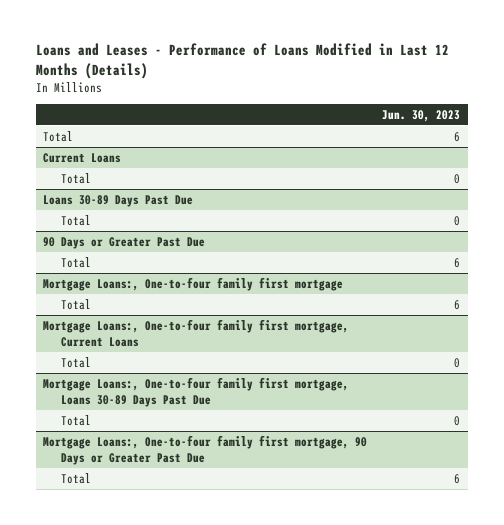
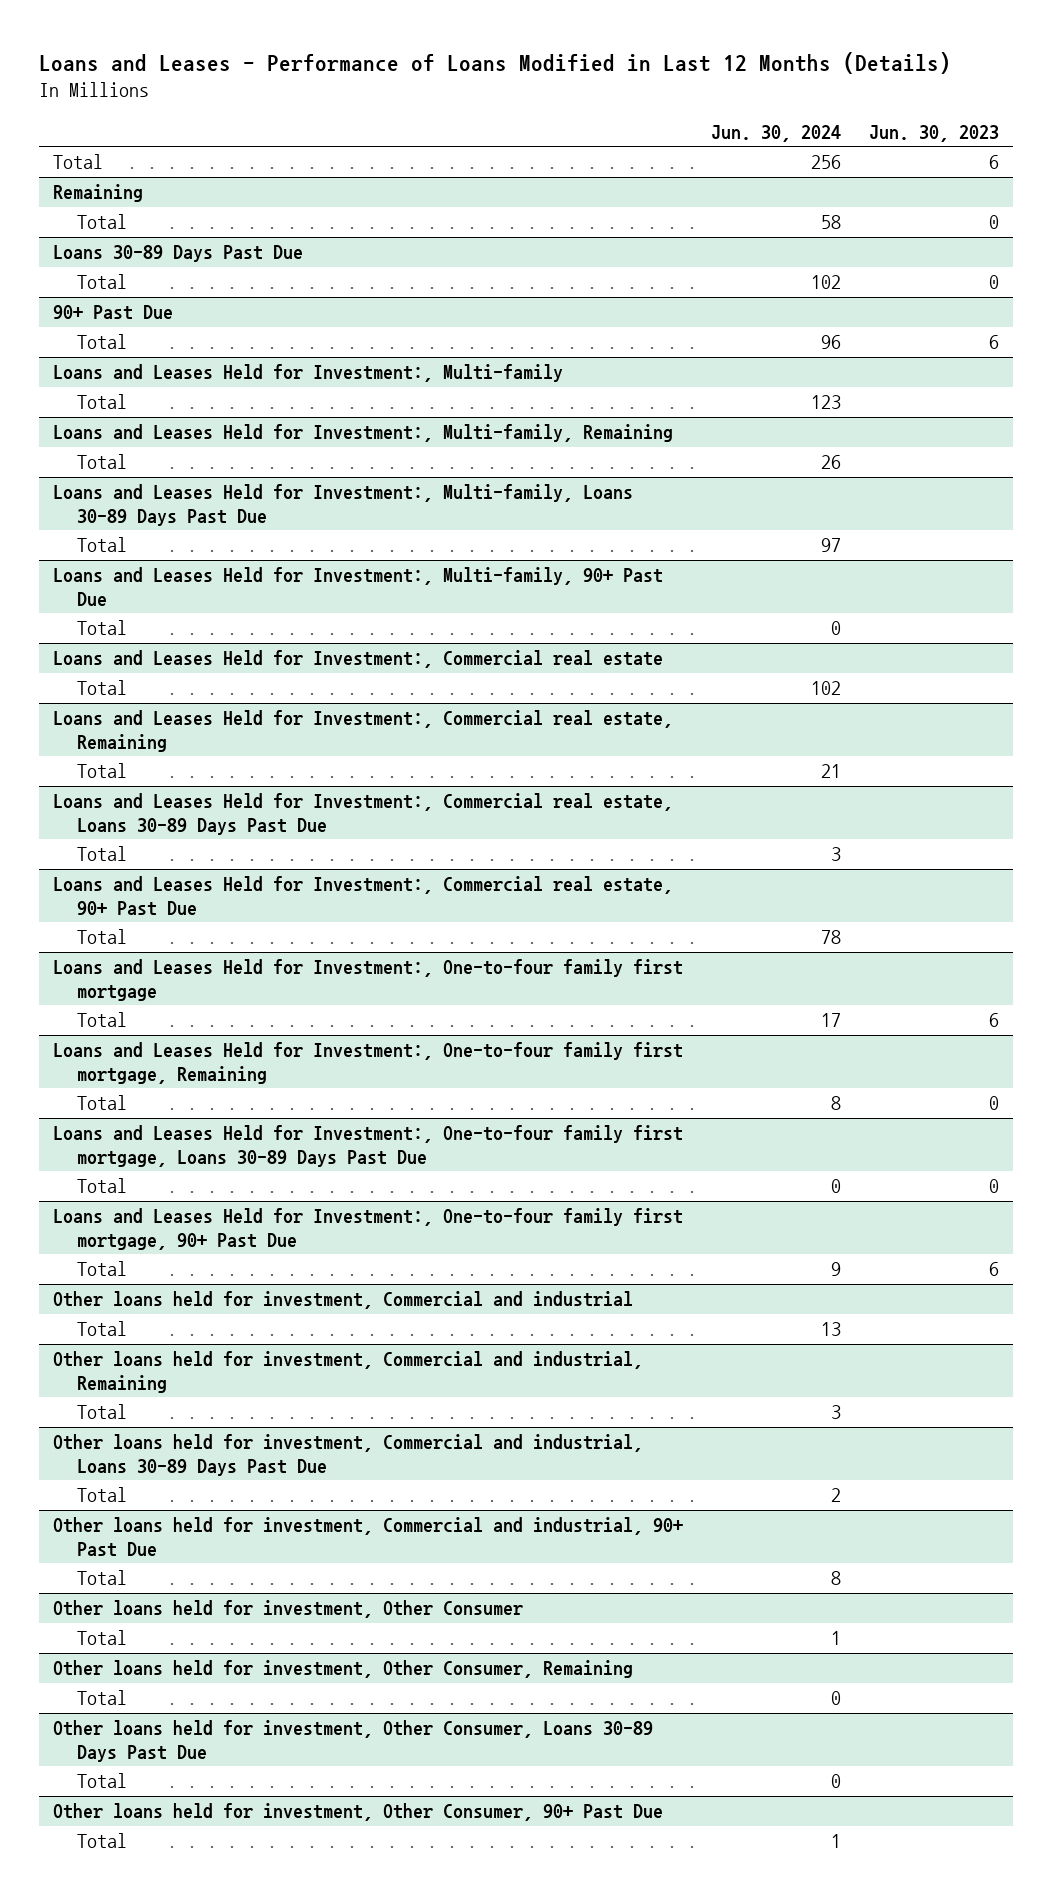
none -> [710,124,841,142] Jun. 30, 2024
[43,152,122,163] Current Loans -> [53,184,144,203] Remaining
[43,236,206,249] 90 Days or Greater Past Due -> [53,305,174,321] 90+ Past Due
none -> [53,364,564,383] Loans and Leases Held for Investment:, Multi-family
none -> [76,394,127,410] Total
none -> [53,424,674,443] Loans and Leases Held for Investment:, Multi-family, Remaining
none -> [76,454,127,470] Total
none -> [53,484,634,526] Loans and Leases Held for Investment:, Multi-family, Loans 30-89 Days Past Due
none -> [76,537,127,553] Total
none -> [53,567,664,606] Loans and Leases Held for Investment:, Multi-family, 90+ Past Due
none -> [76,620,127,636] Total
none -> [53,650,664,669] Loans and Leases Held for Investment:, Commercial real estate
none -> [76,680,127,696] Total
none -> [53,710,674,752] Loans and Leases Held for Investment:, Commercial real estate, Remaining
none -> [76,763,127,779] Total
none -> [53,793,674,835] Loans and Leases Held for Investment:, Commercial real estate, Loans 30-89 Days Past Due
none -> [76,846,127,862] Total
none -> [53,876,674,916] Loans and Leases Held for Investment:, Commercial real estate, 90+ Past Due
none -> [76,929,127,945] Total
[43,276,344,291] Mortgage Loans:, One-to-four family first mortgage -> [53,959,684,1001] Loans and Leases Held for Investment:, One-to-four family first mortgage
[43,318,350,347] Mortgage Loans:, One-to-four family first mortgage, Current Loans -> [53,1042,684,1084] Loans and Leases Held for Investment:, One-to-four family first mortgage, Remaining
[43,376,350,407] Mortgage Loans:, One-to-four family first mortgage, Loans 30-89 Days Past Due -> [53,1125,684,1167] Loans and Leases Held for Investment:, One-to-four family first mortgage, Loans 30-89 Days Past Due
[43,434,368,465] Mortgage Loans:, One-to-four family first mortgage, 90 Days or Greater Past Due -> [53,1208,684,1250] Loans and Leases Held for Investment:, One-to-four family first mortgage, 90+ Past Due
none -> [53,1291,634,1310] Other loans held for investment, Commercial and industrial
none -> [76,1321,127,1337] Total
none -> [53,1351,644,1393] Other loans held for investment, Commercial and industrial, Remaining
none -> [76,1404,127,1420] Total
none -> [53,1434,644,1476] Other loans held for investment, Commercial and industrial, Loans 30-89 Days Past Due
none -> [76,1487,127,1503] Total
none -> [53,1517,684,1557] Other loans held for investment, Commercial and industrial, 90+ Past Due
none -> [76,1570,127,1586] Total
none -> [53,1600,524,1619] Other loans held for investment, Other Consumer
none -> [76,1630,127,1646] Total
none -> [53,1660,634,1679] Other loans held for investment, Other Consumer, Remaining
none -> [76,1690,127,1706] Total
none -> [53,1720,654,1762] Other loans held for investment, Other Consumer, Loans 30-89 Days Past Due
none -> [76,1773,127,1789] Total
none -> [53,1803,664,1822] Other loans held for investment, Other Consumer, 90+ Past Due
none -> [76,1833,127,1849] Total

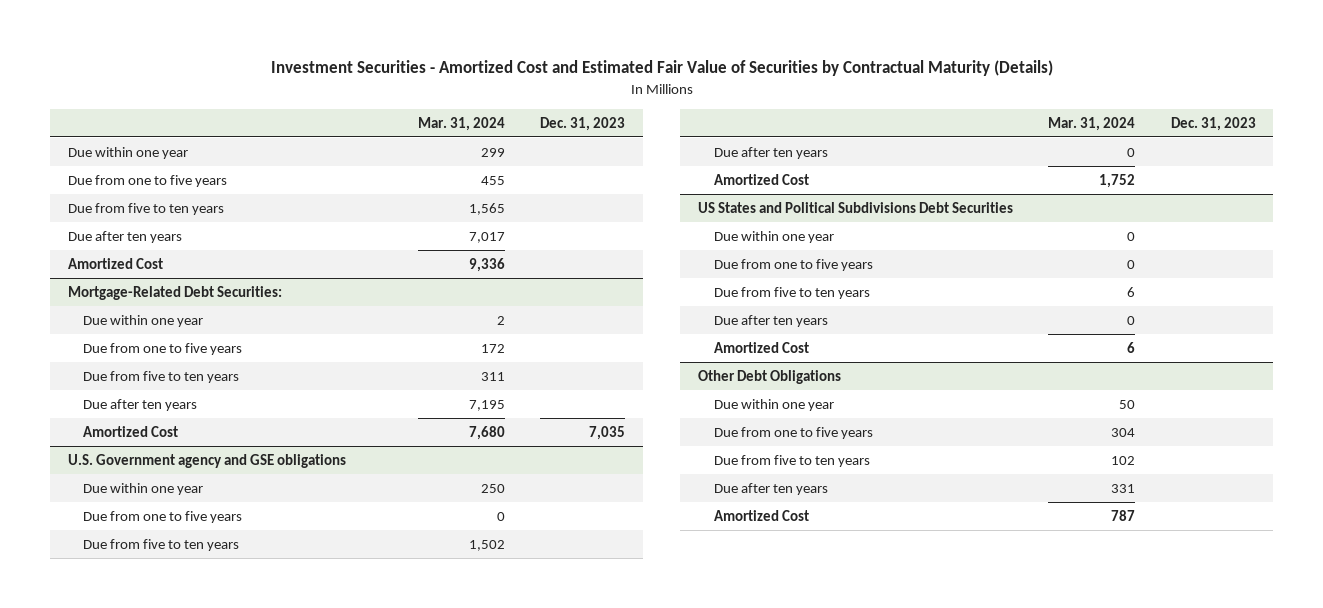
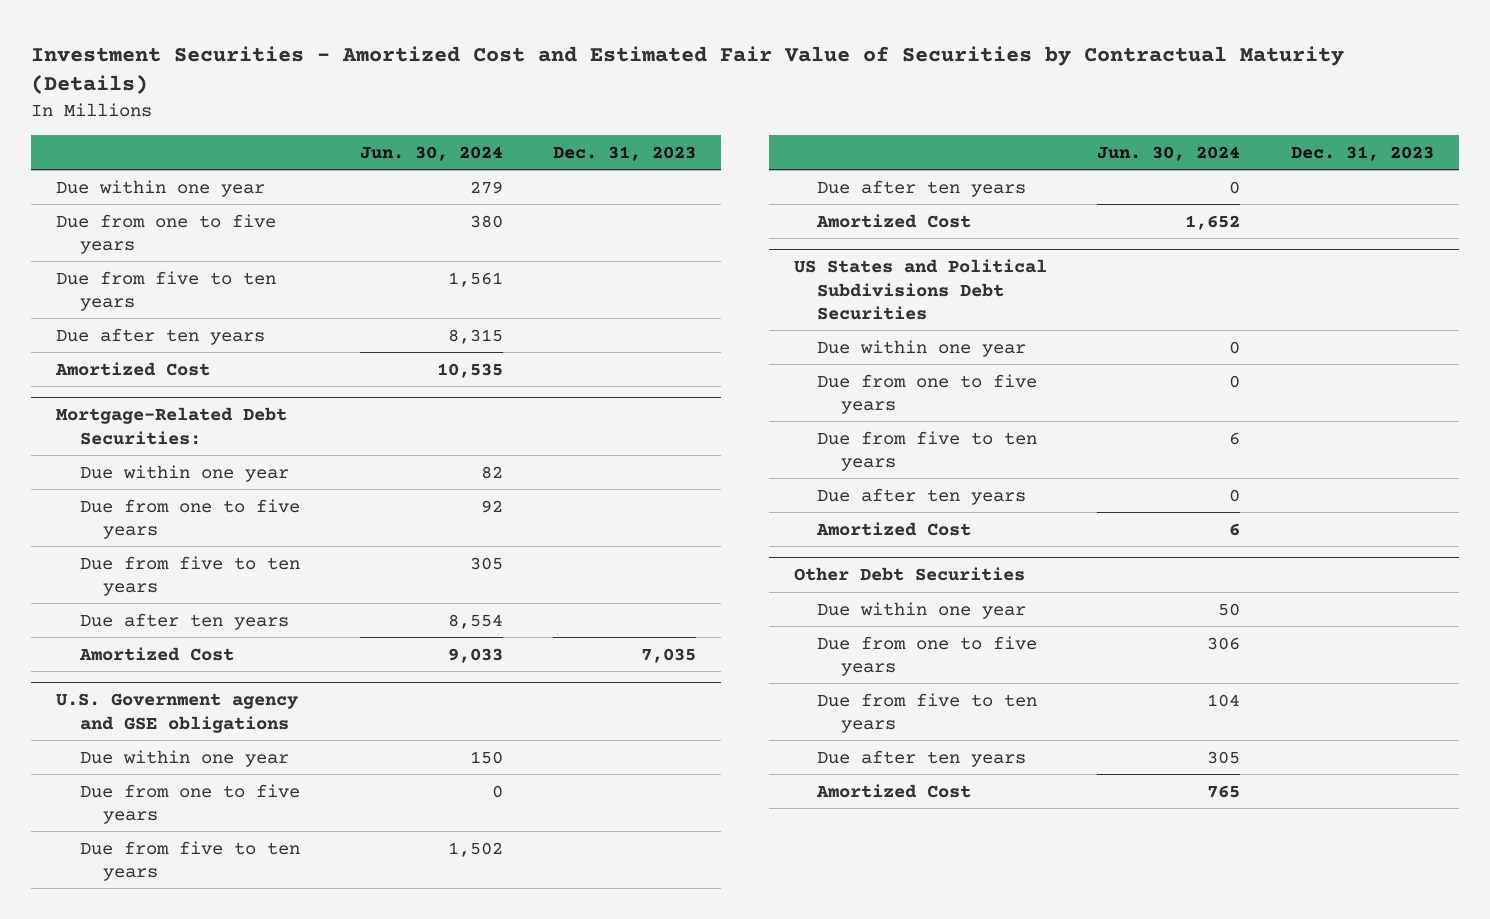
[417,116,505,131] Mar. 31, 2024 -> none
none -> [359,145,503,161] Jun. 30, 2024
[697,370,841,385] Other Debt Obligations -> [794,567,1026,582] Other Debt Securities

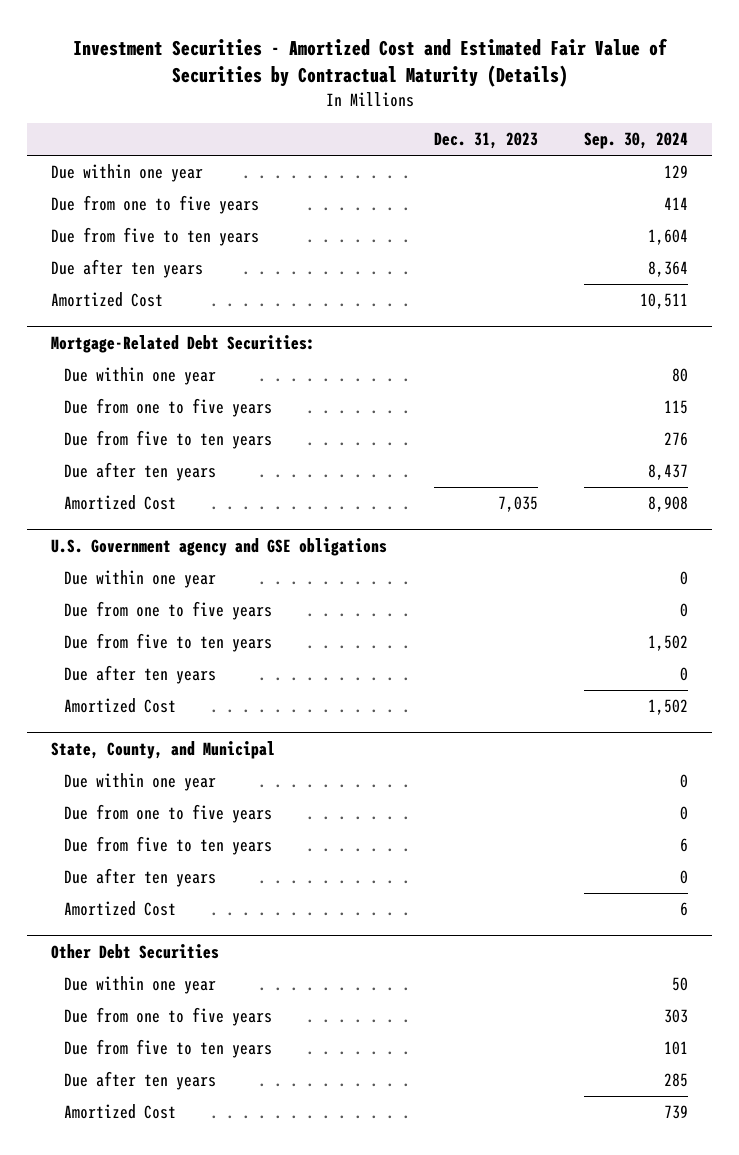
[359,145,503,161] Jun. 30, 2024 -> none
none -> [584,132,689,150] Sep. 30, 2024
[794,259,1048,320] US States and Political Subdivisions Debt Securities -> [50,740,275,759] State, County, and Municipal

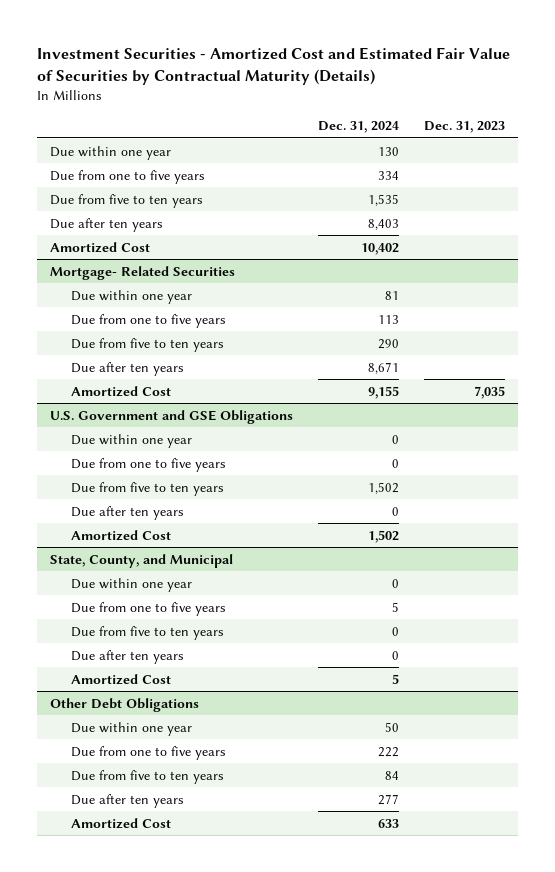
[584,132,689,150] Sep. 30, 2024 -> none
none -> [318,121,400,134] Dec. 31, 2024
[50,334,315,353] Mortgage-Related Debt Securities: -> [49,265,235,280] Mortgage- Related Securities
[50,537,387,556] U.S. Government agency and GSE obligations -> [49,409,293,424] U.S. Government and GSE Obligations
[50,943,219,959] Other Debt Securities -> [49,697,199,712] Other Debt Obligations

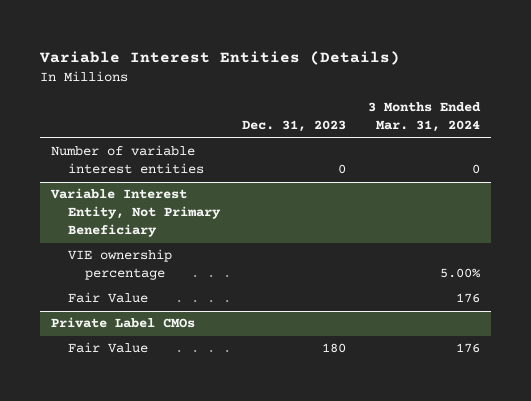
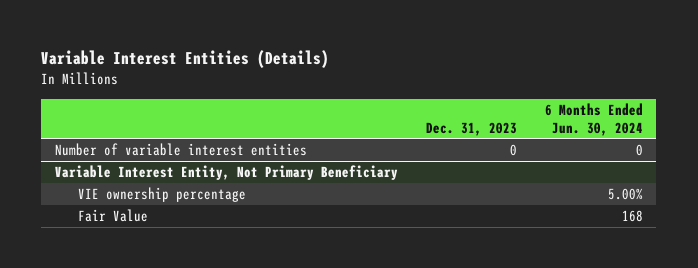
[368,102,482,133] 3 Months Ended Mar. 31, 2024 -> none
none -> [544,103,643,136] 6 Months Ended Jun. 30, 2024
[50,317,195,329] Private Label CMOs -> none
[68,342,149,354] Fair Value -> none

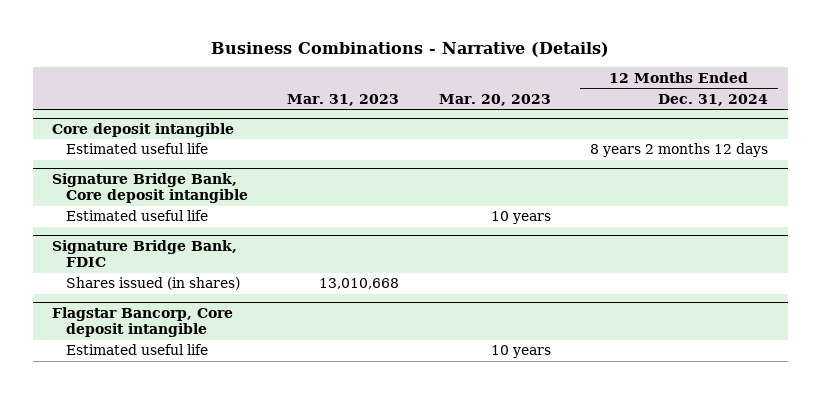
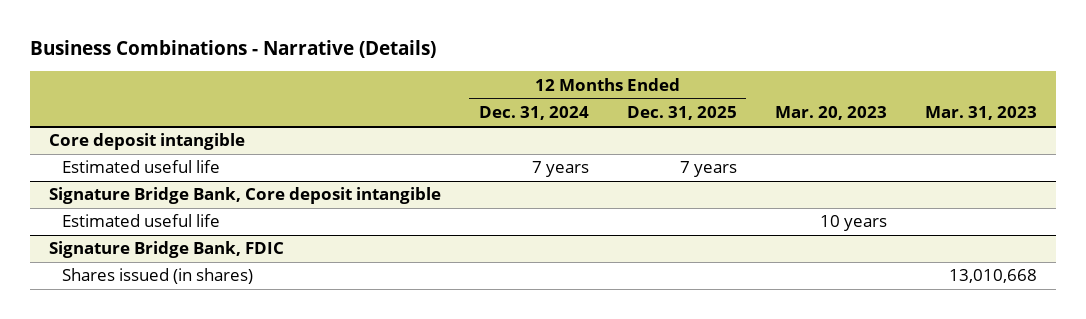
none -> [626,106,737,121] Dec. 31, 2025
[590,143,769,158] 8 years 2 months 12 days -> [531,161,589,178] 7 years
[52,306,234,338] Flagstar Bancorp, Core deposit intangible -> none
[65,344,208,356] Estimated useful life -> none

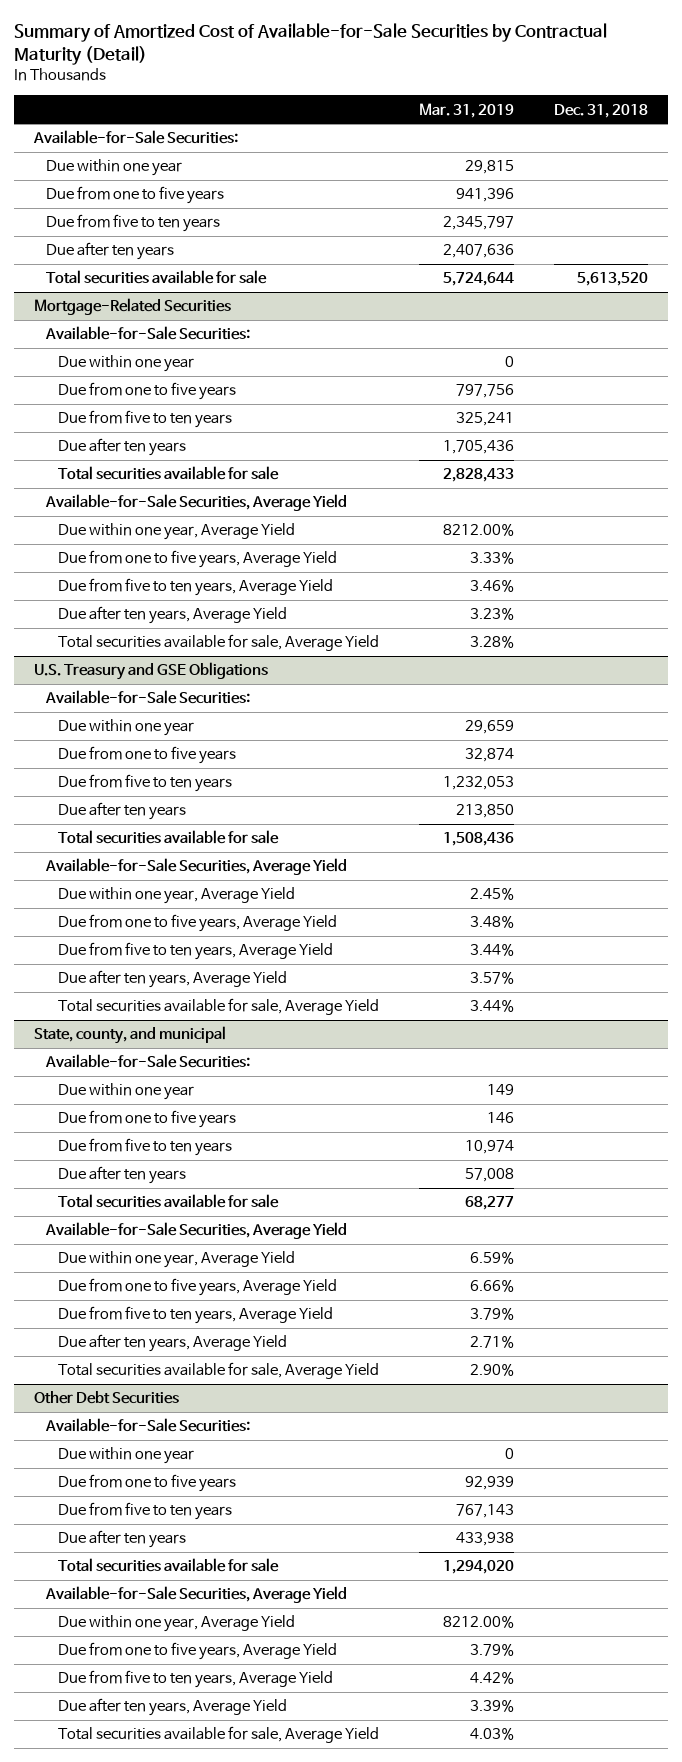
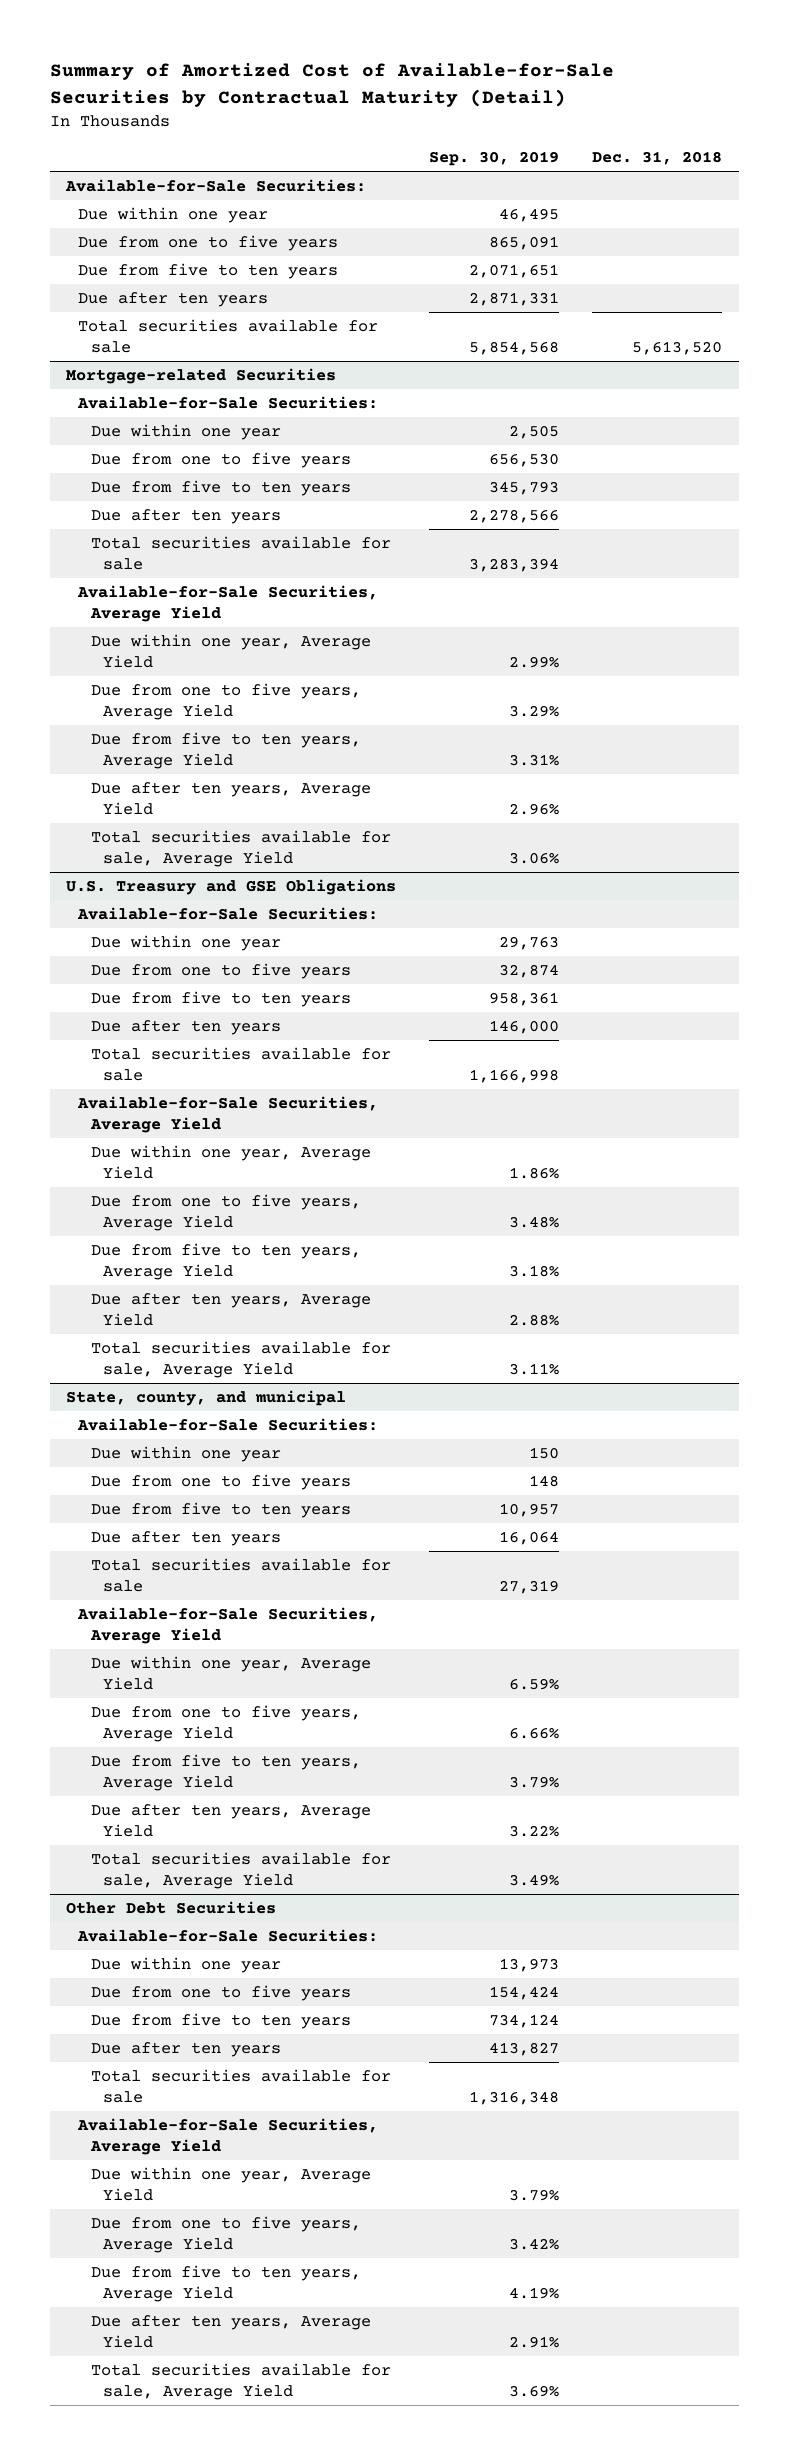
[418,102,514,118] Mar. 31, 2019 -> none
none -> [429,151,560,167] Sep. 30, 2019
[34,298,232,316] Mortgage-Related Securities -> [66,368,337,385] Mortgage-related Securities

